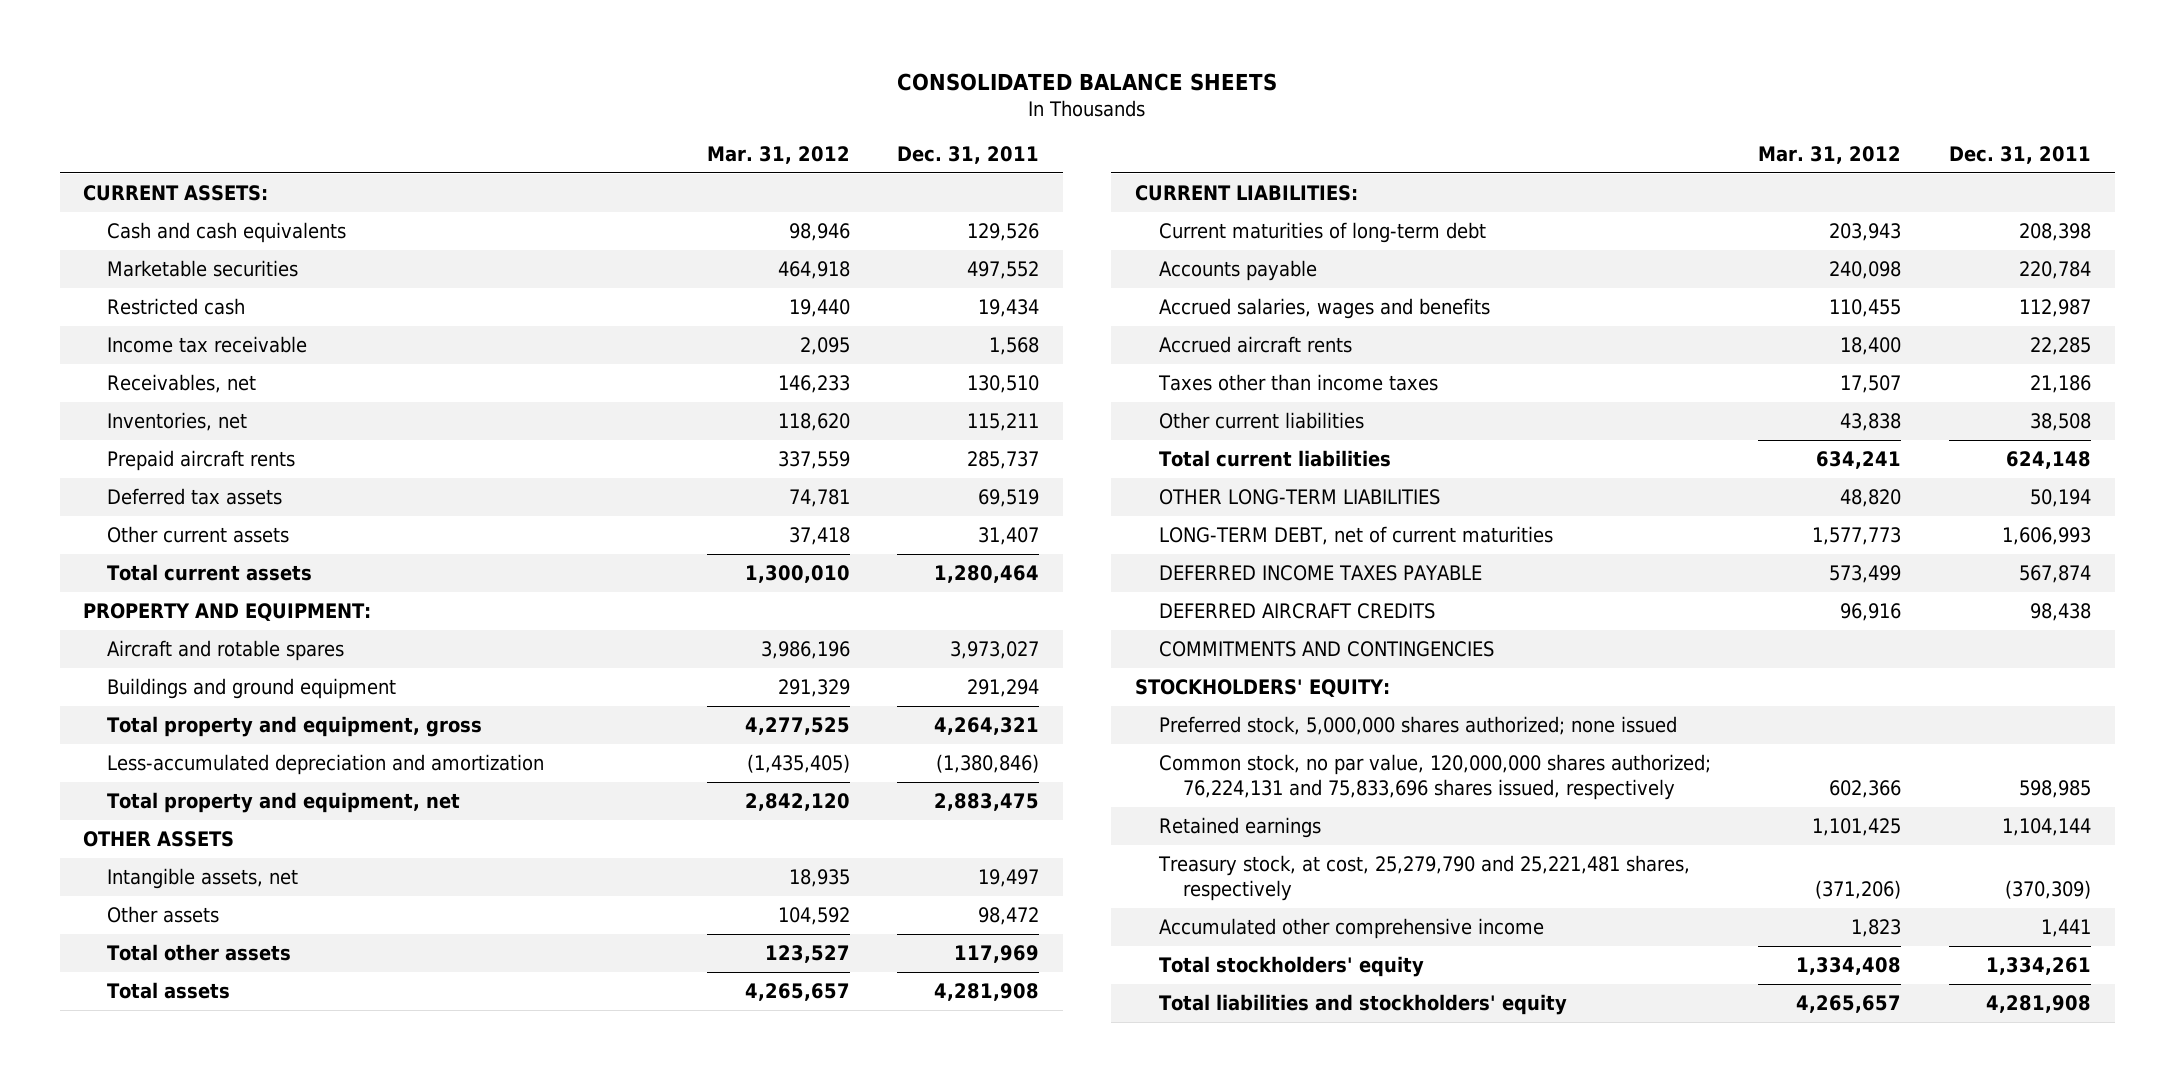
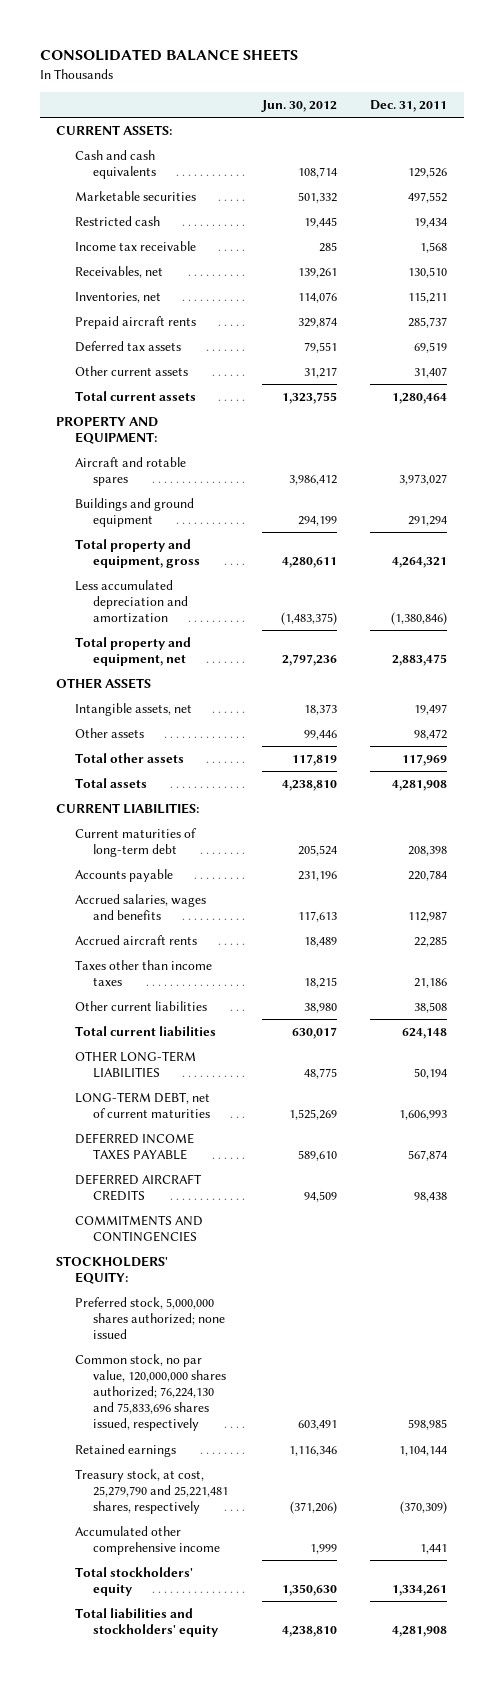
[706,145,850,164] Mar. 31, 2012 -> none
none -> [260,100,337,113] Jun. 30, 2012
[107,753,545,775] Less-accumulated depreciation and amortization -> [74,580,189,624] Less accumulated depreciation and amortization
[1158,753,1711,800] Common stock, no par value, 120,000,000 shares authorized; 76,224,131 and 75,833,696 shares issued, respectively -> [74,1354,227,1432] Common stock, no par value, 120,000,000 shares authorized; 76,224,130 and 75,833,696 shares issued, respectively

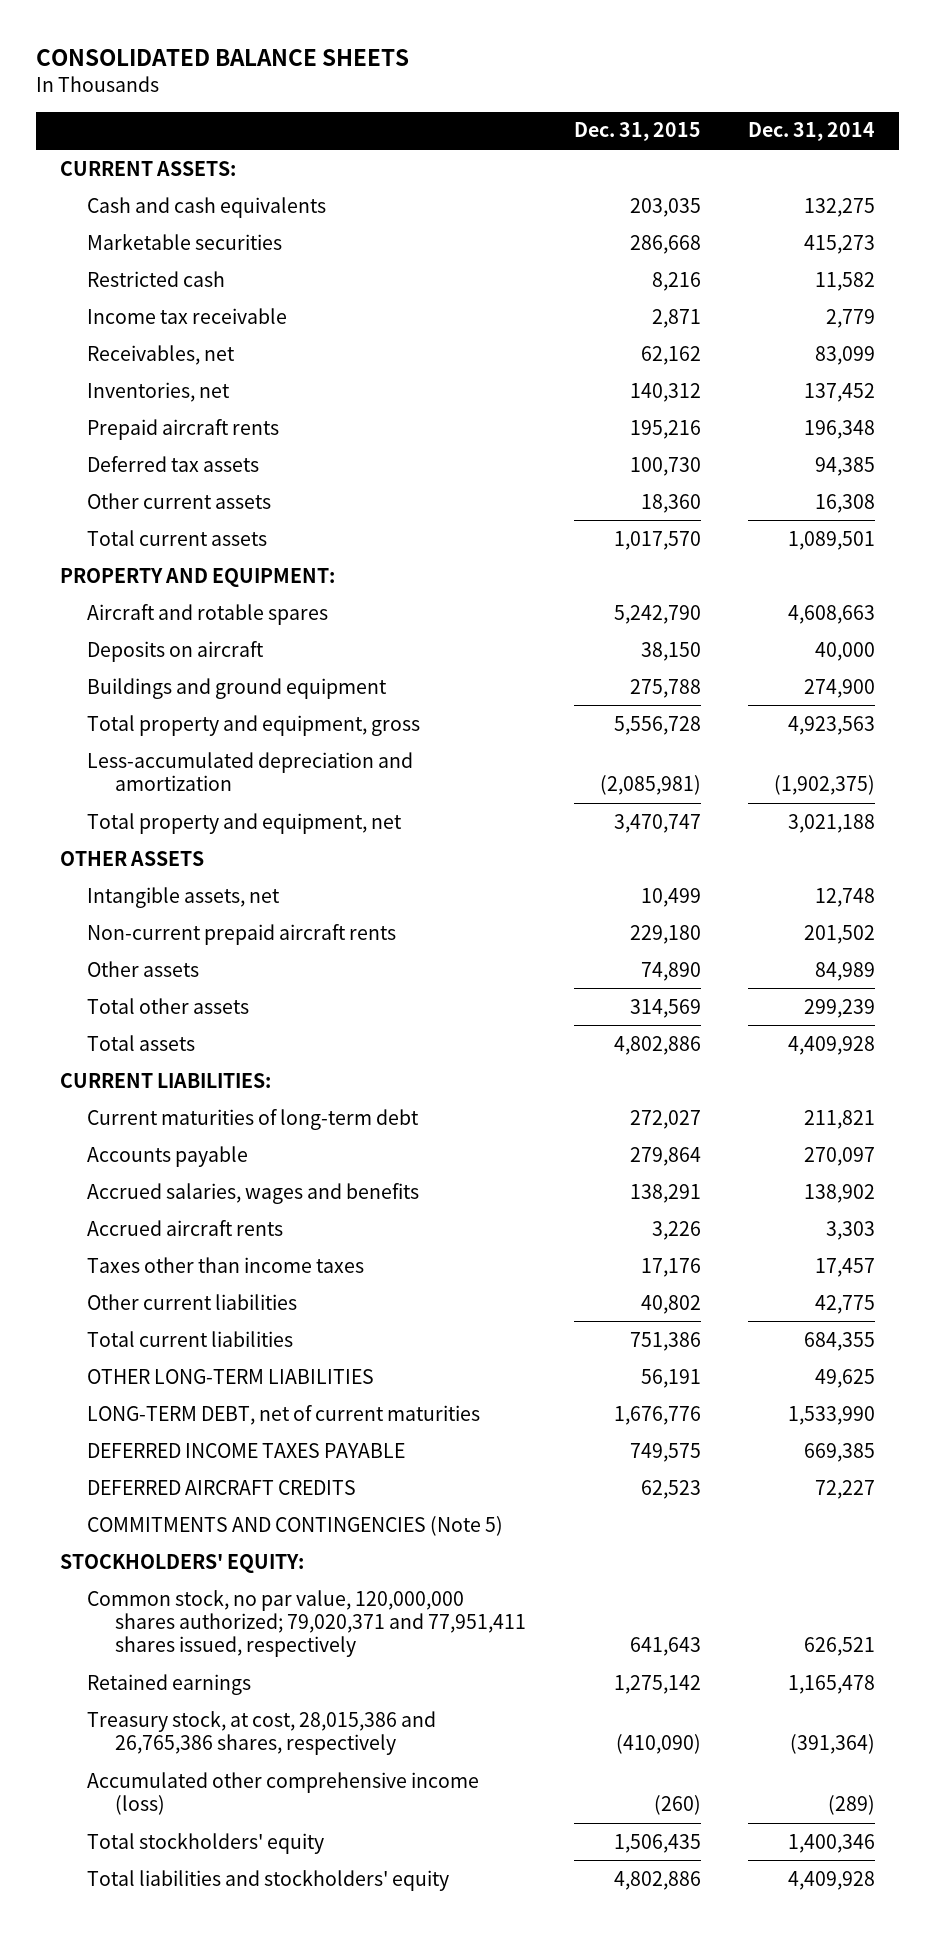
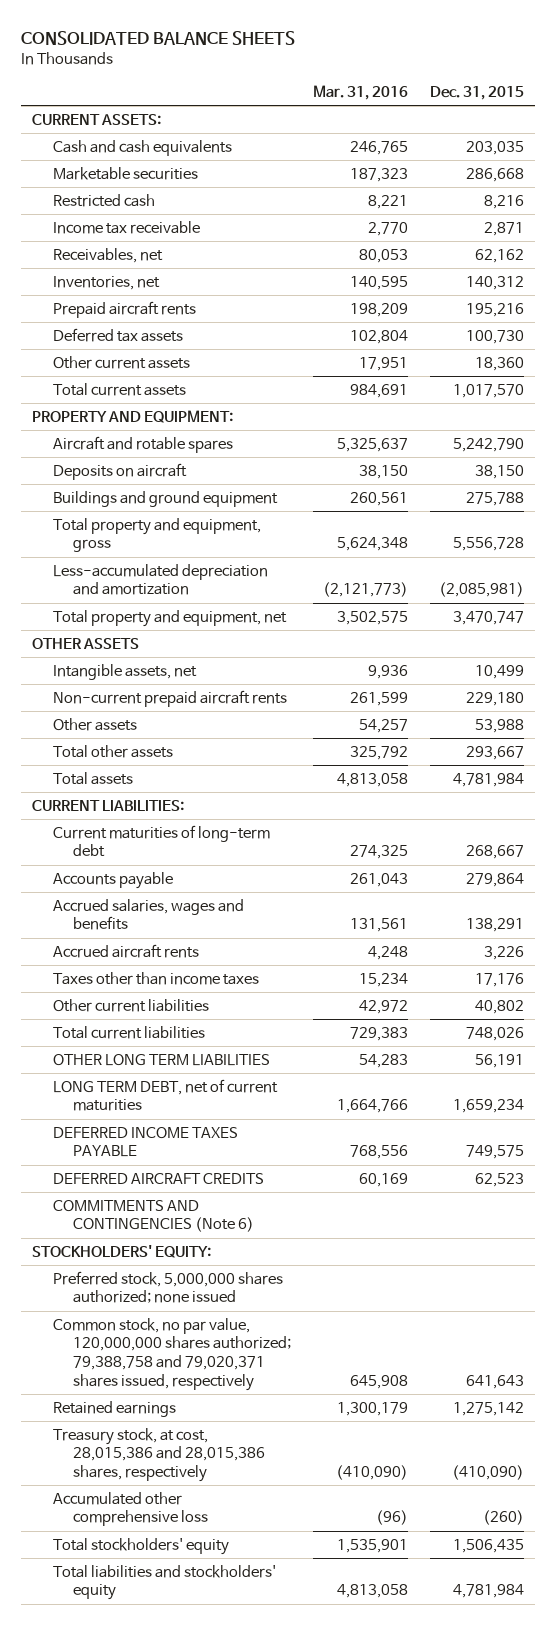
[748,122,876,142] Dec. 31, 2014 -> none
none -> [313,84,409,100] Mar. 31, 2016
[640,961,701,981] 74,890 -> [475,718,525,733] 53,988
[629,998,701,1018] 314,569 -> [466,745,525,760] 293,667
[613,1035,701,1055] 4,802,886 -> [453,772,525,787] 4,781,984
[629,1109,701,1129] 272,027 -> [466,845,525,860] 268,667
[629,1331,701,1351] 751,386 -> [466,1026,525,1041] 748,026
[87,1368,375,1384] OTHER LONG-TERM LIABILITIES -> [52,1053,270,1066] OTHER LONG TERM LIABILITIES
[87,1404,481,1425] LONG-TERM DEBT, net of current maturities -> [52,1078,278,1112] LONG TERM DEBT, net of current maturities
[613,1405,701,1425] 1,676,776 -> [453,1099,525,1114] 1,659,234
[87,1515,504,1536] COMMITMENTS AND CONTINGENCIES (Note 5) -> [52,1199,255,1233] COMMITMENTS AND CONTINGENCIES (Note 6)
none -> [52,1270,283,1304] Preferred stock, 5,000,000 shares authorized; none issued
[87,1589,527,1658] Common stock, no par value, 120,000,000 shares authorized; 79,020,371 and 77,951,411 shares issued, respectively -> [52,1317,292,1391] Common stock, no par value, 120,000,000 shares authorized; 79,388,758 and 79,020,371 shares issued, respectively
[87,1710,437,1756] Treasury stock, at cost, 28,015,386 and 26,765,386 shares, respectively -> [52,1427,266,1483] Treasury stock, at cost, 28,015,386 and 28,015,386 shares, respectively
[87,1771,480,1816] Accumulated other comprehensive income (loss) -> [52,1491,209,1527] Accumulated other comprehensive loss
[613,1870,701,1890] 4,802,886 -> [453,1584,525,1599] 4,781,984

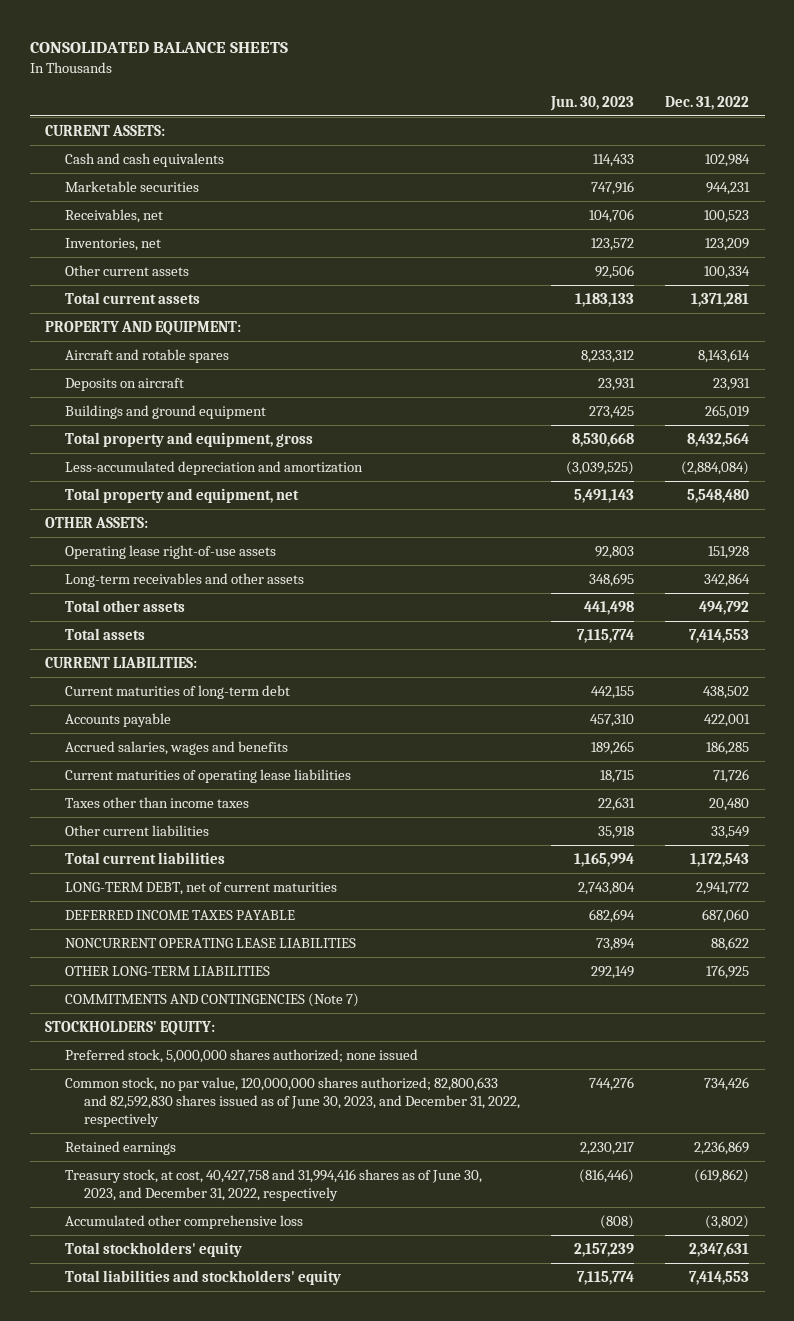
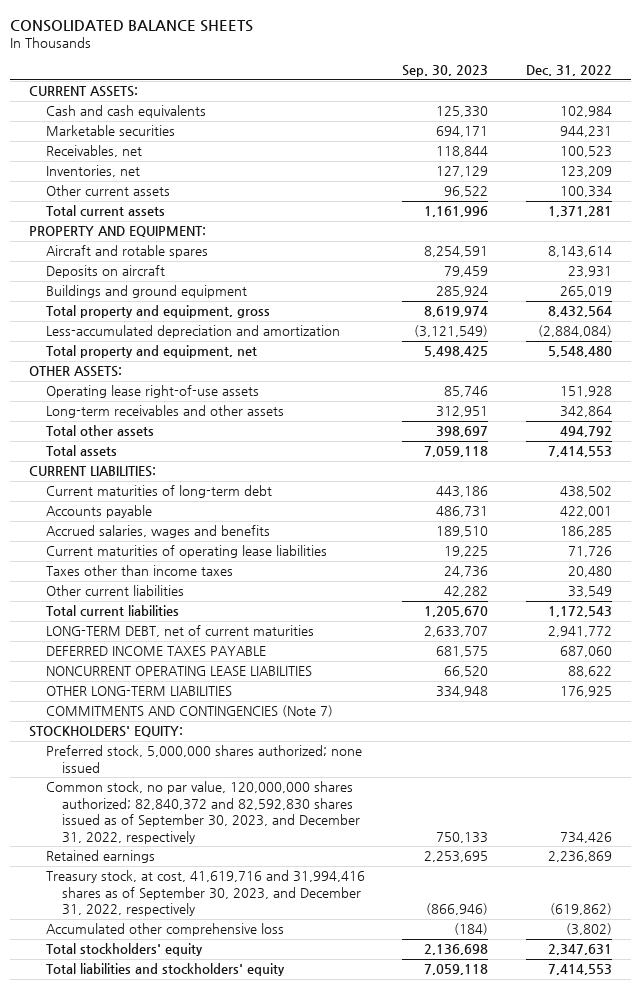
[550,95,635,111] Jun. 30, 2023 -> none
none -> [402,65,489,78] Sep. 30, 2023
[64,1077,520,1128] Common stock, no par value, 120,000,000 shares authorized; 82,800,633 and 82,592,830 shares issued as of June 30, 2023, and December 31, 2022, respectively -> [45,781,361,844] Common stock, no par value, 120,000,000 shares authorized; 82,840,372 and 82,592,830 shares issued as of September 30, 2023, and December 31, 2022, respectively
[64,1169,482,1202] Treasury stock, at cost, 40,427,758 and 31,994,416 shares as of June 30, 2023, and December 31, 2022, respectively -> [45,870,365,917] Treasury stock, at cost, 41,619,716 and 31,994,416 shares as of September 30, 2023, and December 31, 2022, respectively

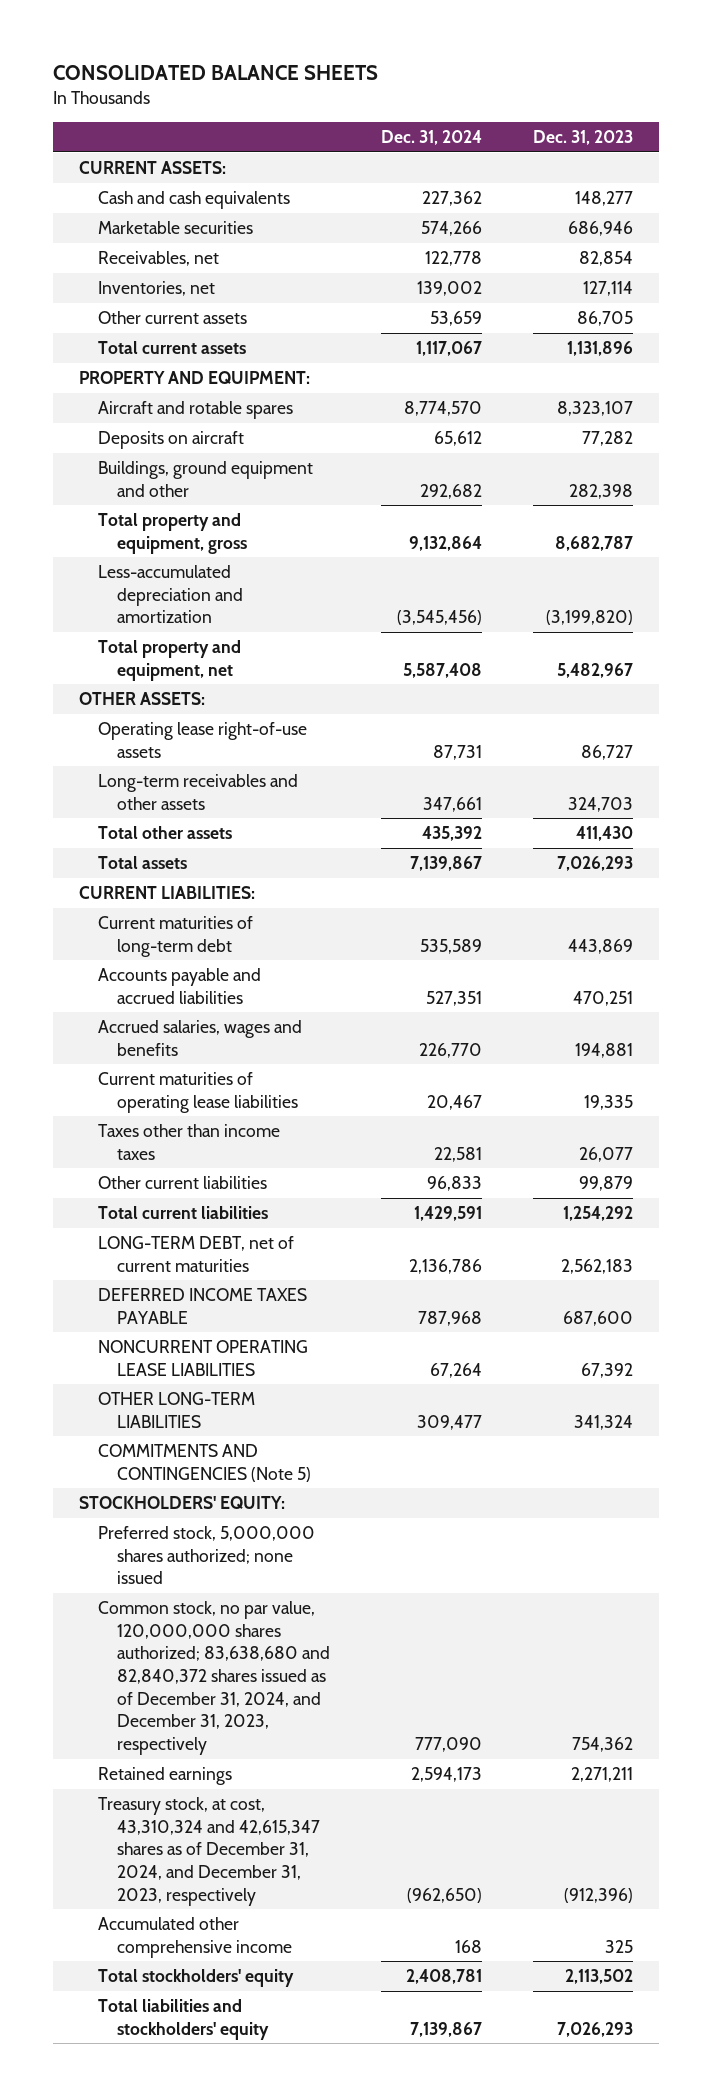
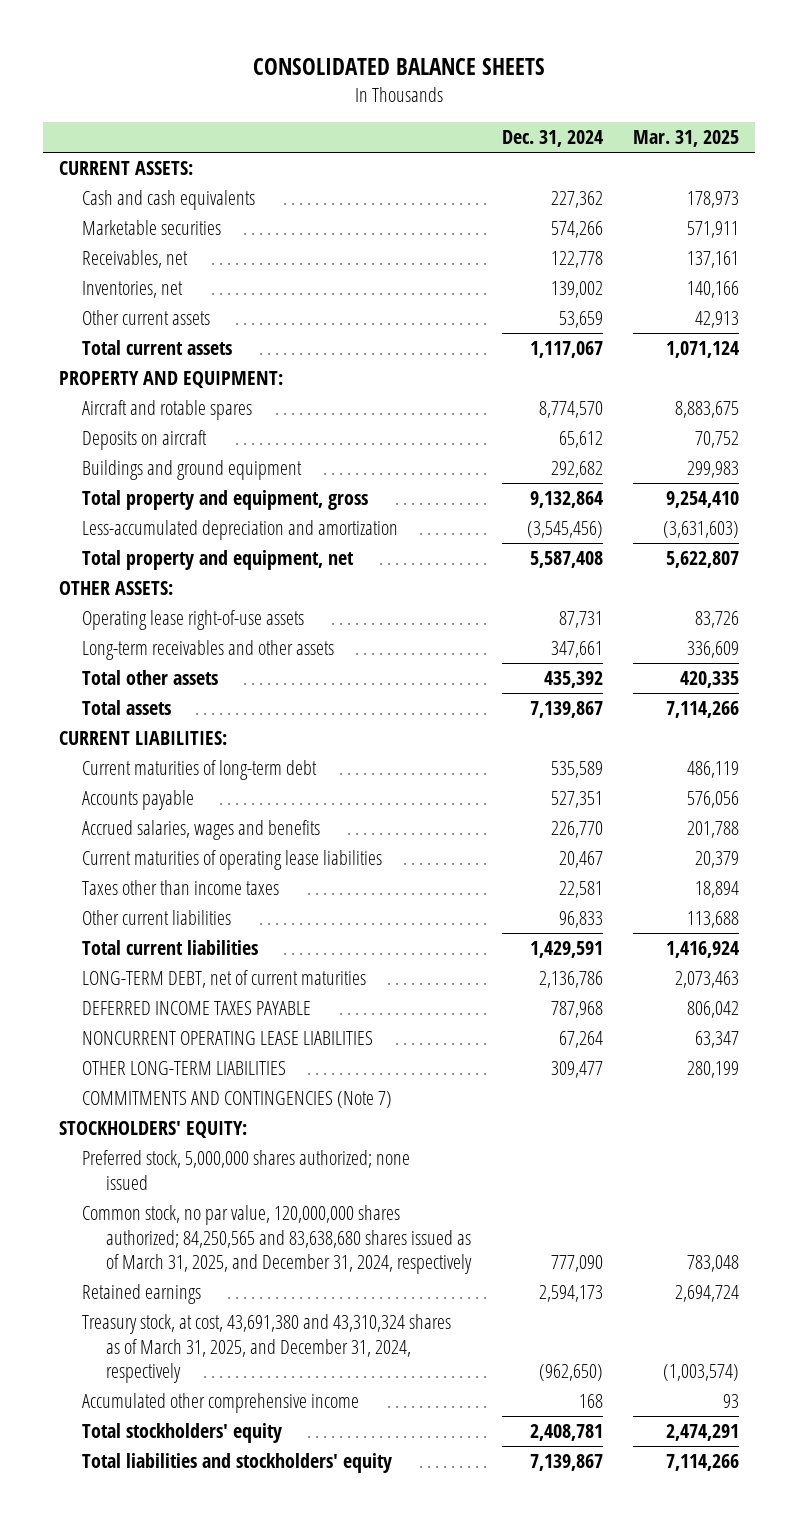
[533,130,634,146] Dec. 31, 2023 -> none
none -> [633,129,740,147] Mar. 31, 2025
[97,461,313,497] Buildings, ground equipment and other -> [82,460,303,481] Buildings and ground equipment
[97,968,261,1004] Accounts payable and accrued liabilities -> [82,790,195,811] Accounts payable
[97,1444,311,1482] COMMITMENTS AND CONTINGENCIES (Note 5) -> [82,1091,393,1109] COMMITMENTS AND CONTINGENCIES (Note 7)
[97,1601,330,1756] Common stock, no par value, 120,000,000 shares authorized; 83,638,680 and 82,840,372 shares issued as of December 31, 2024, and December 31, 2023, respectively -> [82,1205,473,1274] Common stock, no par value, 120,000,000 shares authorized; 84,250,565 and 83,638,680 shares issued as of March 31, 2025, and December 31, 2024, respectively
[97,1797,320,1906] Treasury stock, at cost, 43,310,324 and 42,615,347 shares as of December 31, 2024, and December 31, 2023, respectively -> [82,1314,452,1383] Treasury stock, at cost, 43,691,380 and 43,310,324 shares as of March 31, 2025, and December 31, 2024, respectively

